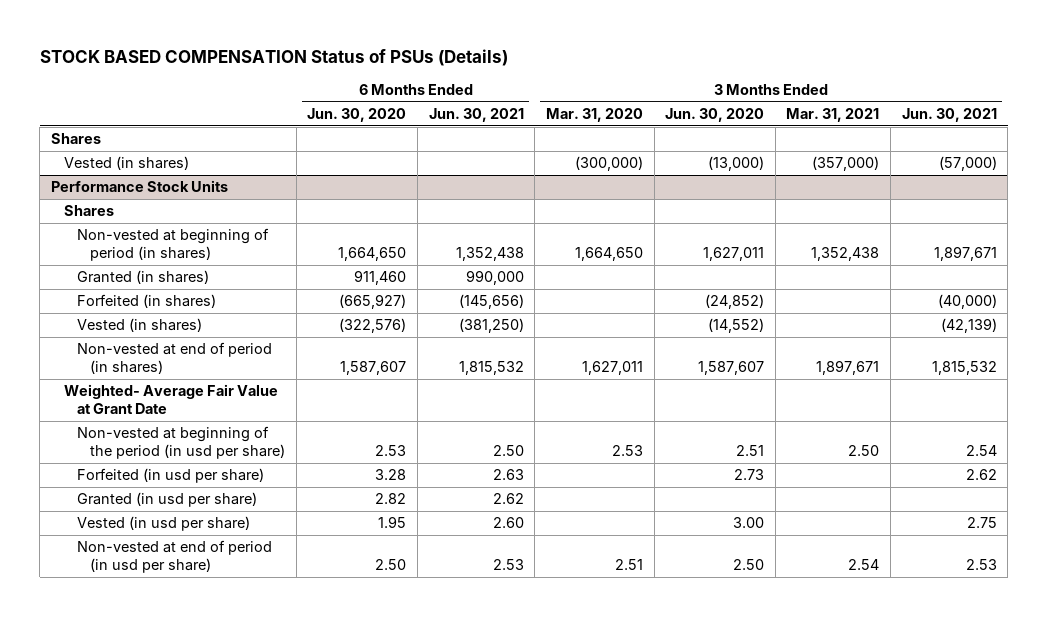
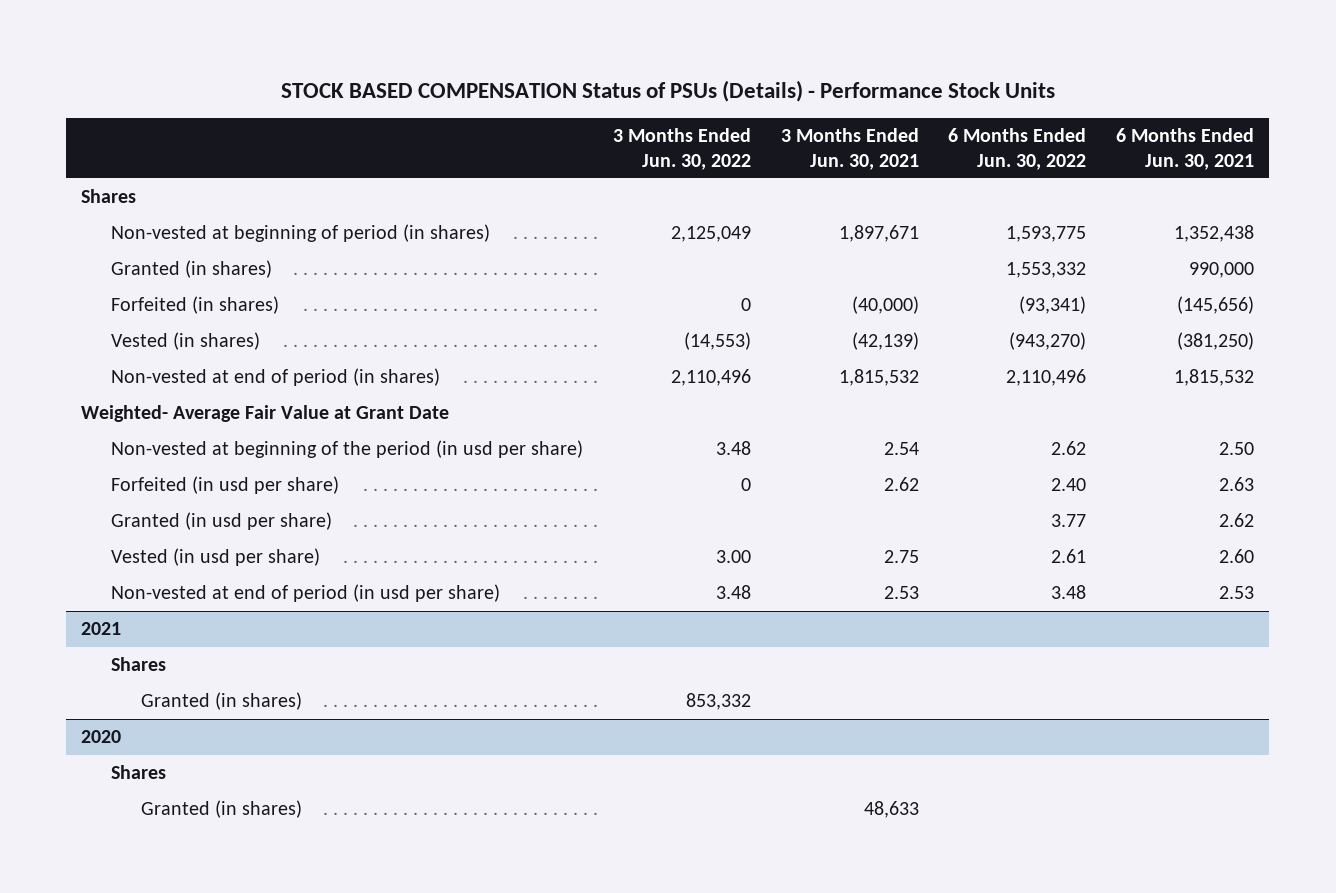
[39,48,508,66] STOCK BASED COMPENSATION Status of PSUs (Details) -> [280,79,1055,102] STOCK BASED COMPENSATION Status of PSUs (Details) - Performance Stock Units
[307,108,407,123] Jun. 30, 2020 -> none
[545,108,643,123] Mar. 31, 2020 -> none
[665,108,765,123] Jun. 30, 2020 -> none
[786,108,880,123] Mar. 31, 2021 -> none
none -> [612,128,751,170] 3 Months Ended Jun. 30, 2022
none -> [948,128,1087,170] 6 Months Ended Jun. 30, 2022
[64,156,190,171] Vested (in shares) -> none
[51,180,229,193] Performance Stock Units -> none
[64,205,115,217] Shares -> none
none -> [81,622,122,636] 2021
none -> [110,657,166,672] Shares
none -> [140,692,302,711] Granted (in shares)
none -> [81,730,122,744] 2020
none -> [110,765,166,780] Shares
none -> [140,800,302,819] Granted (in shares)

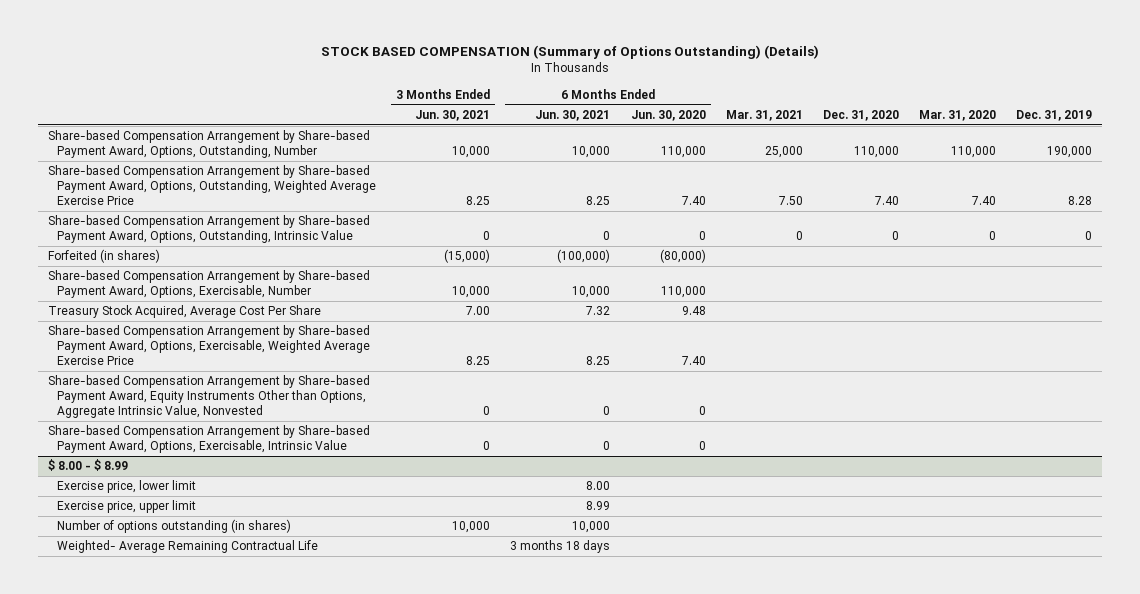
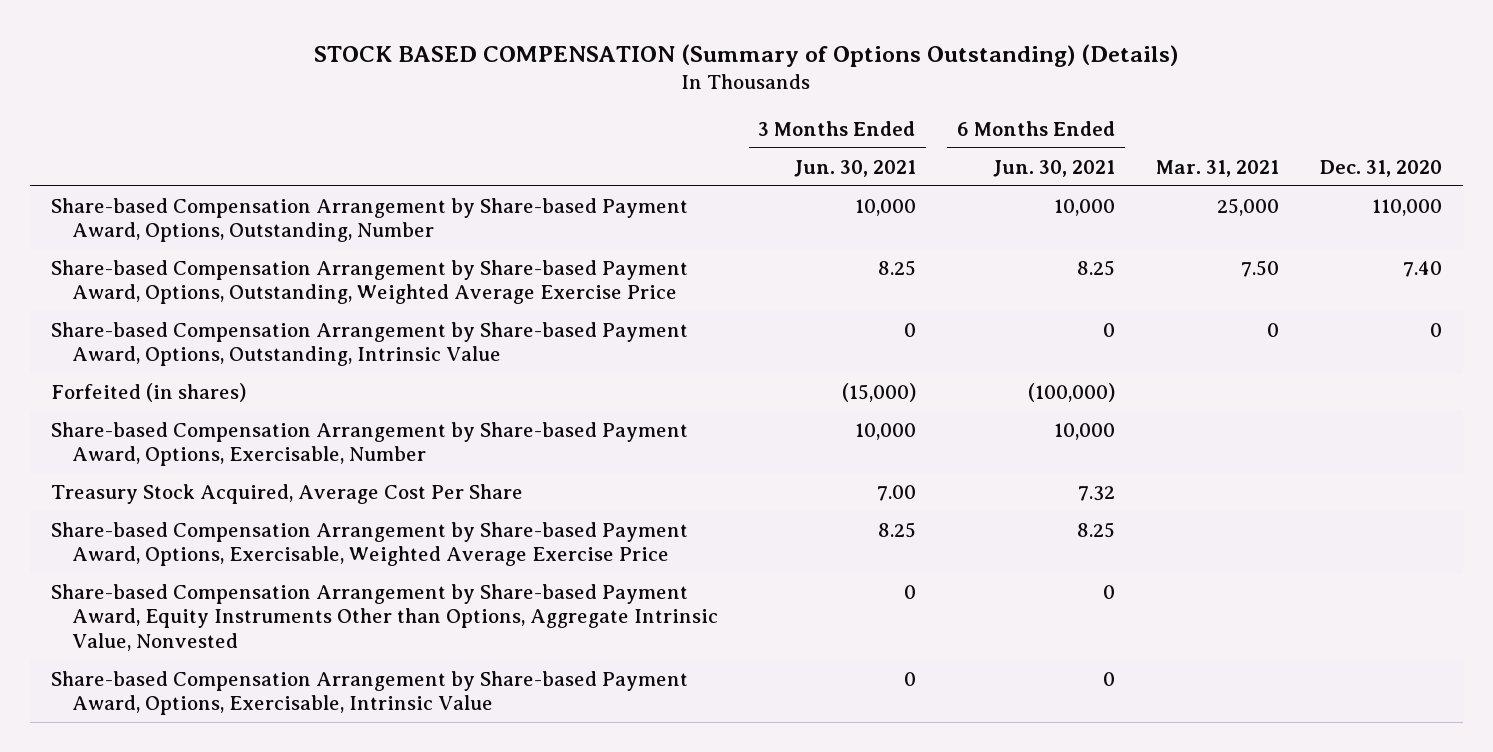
[630,109,706,121] Jun. 30, 2020 -> none
[918,109,996,121] Mar. 31, 2020 -> none
[1016,109,1093,121] Dec. 31, 2019 -> none
[48,459,129,472] $ 8.00 - $ 8.99 -> none
[57,480,197,494] Exercise price, lower limit -> none
[57,500,197,514] Exercise price, upper limit -> none
[57,519,292,534] Number of options outstanding (in shares) -> none
[57,540,319,554] Weighted- Average Remaining Contractual Life -> none

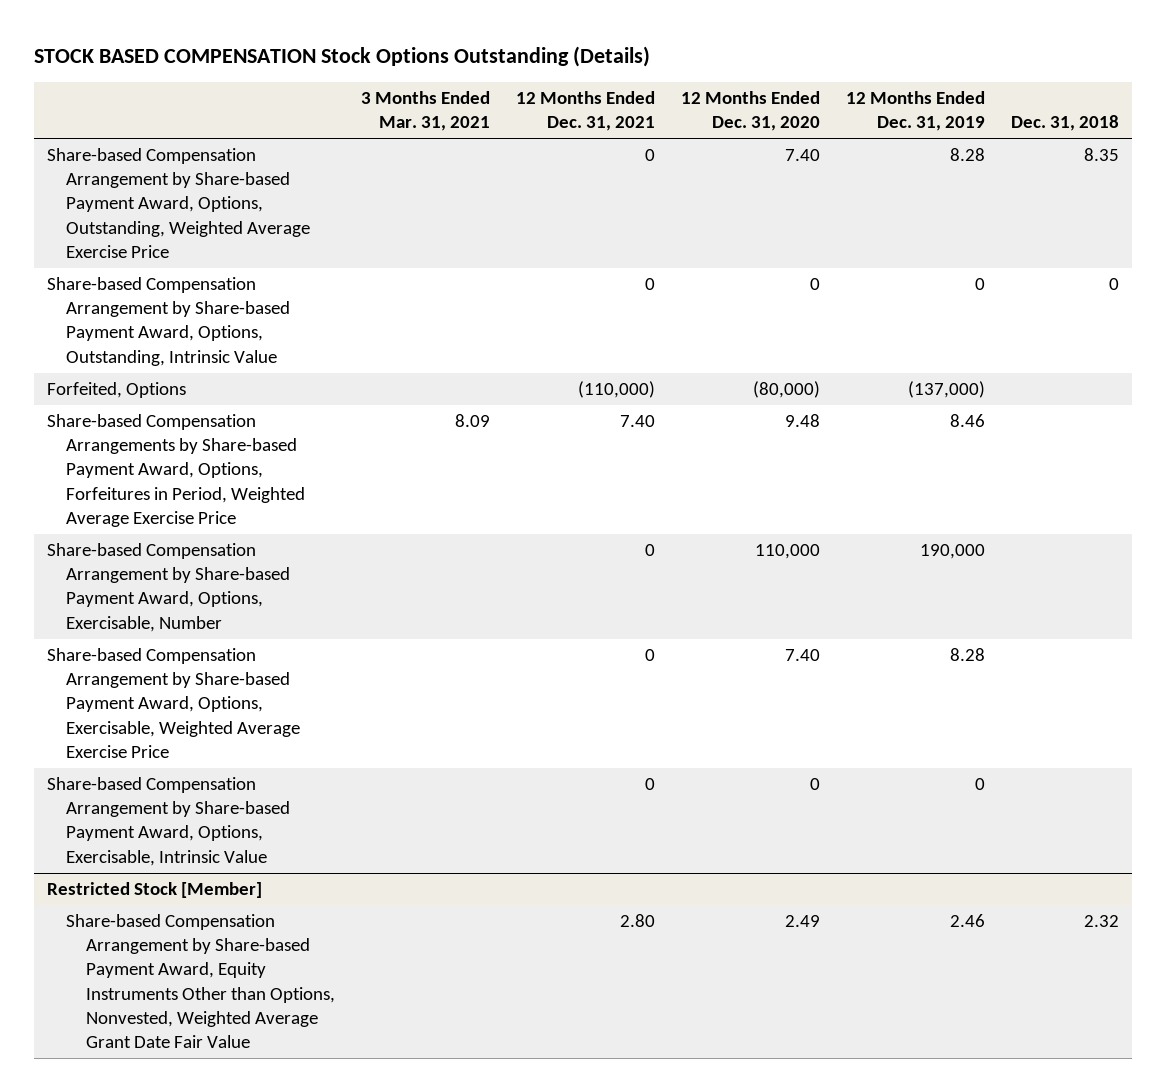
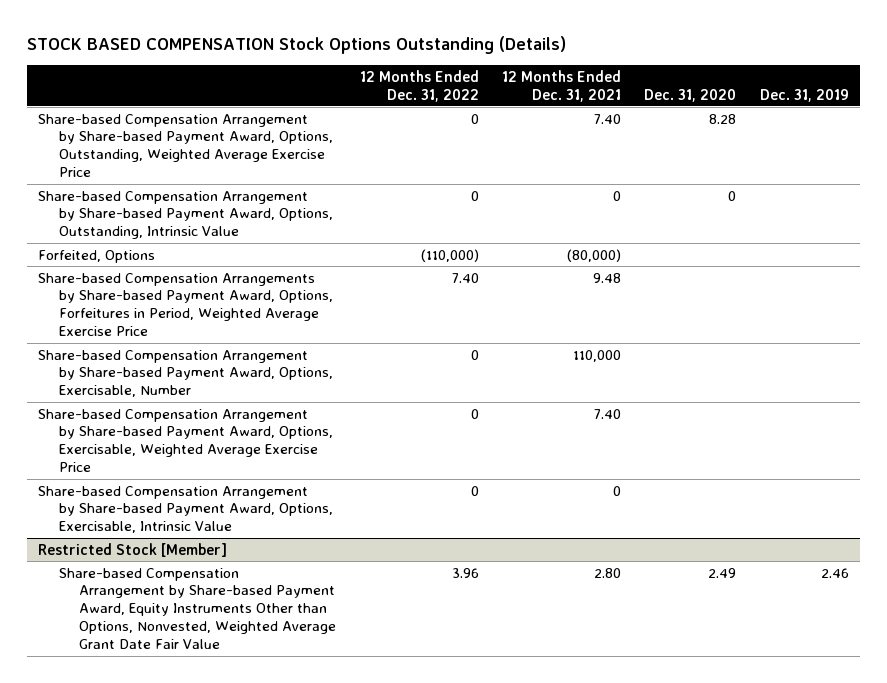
[360,91,490,132] 3 Months Ended Mar. 31, 2021 -> none
[680,91,820,132] 12 Months Ended Dec. 31, 2020 -> none
[846,91,986,132] 12 Months Ended Dec. 31, 2019 -> none
[1011,115,1120,132] Dec. 31, 2018 -> none
none -> [359,69,479,102] 12 Months Ended Dec. 31, 2022
none -> [644,88,737,102] Dec. 31, 2020
none -> [759,88,849,102] Dec. 31, 2019
[644,149,655,162] 0 -> [594,113,622,124] 7.40
[577,381,655,399] (110,000) -> [567,248,622,262] (80,000)
[619,415,655,428] 7.40 -> [593,272,622,283] 9.48
[644,544,655,557] 0 -> [573,349,622,362] 110,000
[644,649,655,662] 0 -> [594,408,622,419] 7.40

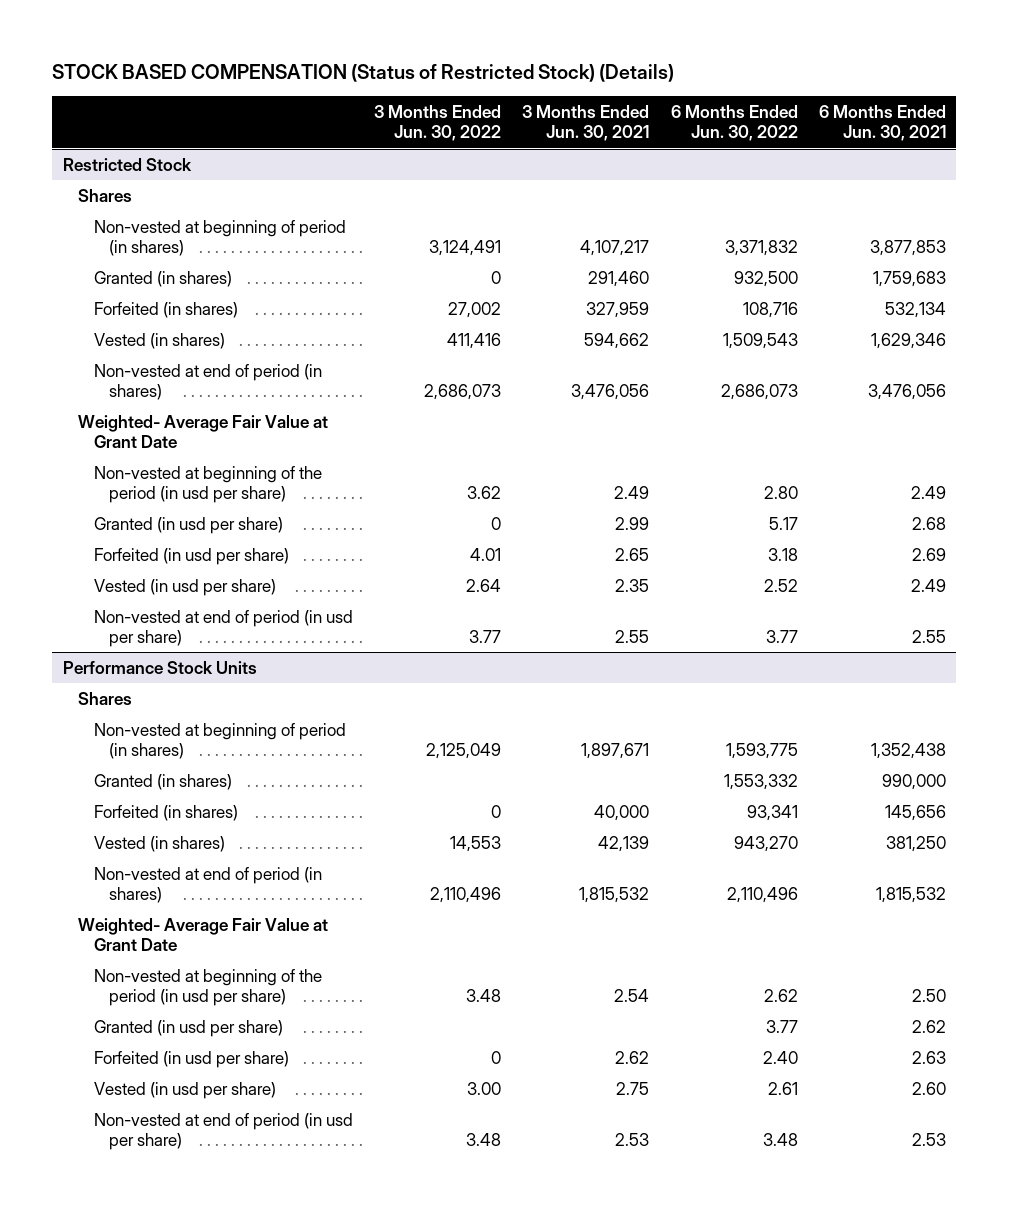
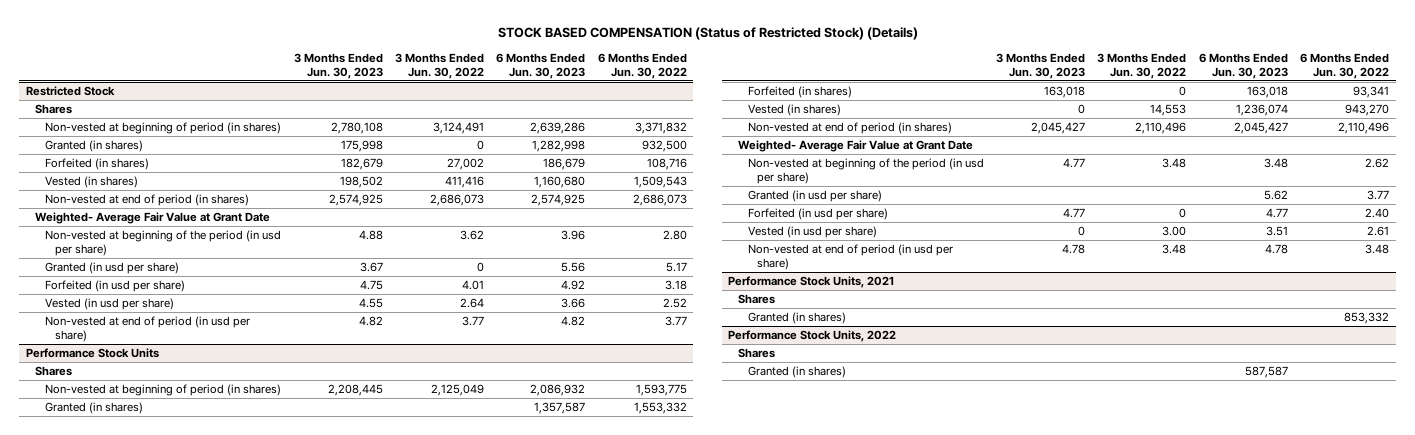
[522,105,650,142] 3 Months Ended Jun. 30, 2021 -> none
[818,105,946,142] 6 Months Ended Jun. 30, 2021 -> none
none -> [293,52,383,79] 3 Months Ended Jun. 30, 2023
none -> [496,52,586,79] 6 Months Ended Jun. 30, 2023
none -> [728,276,895,289] Performance Stock Units, 2021
none -> [737,294,775,305] Shares
none -> [747,312,846,325] Granted (in shares)
none -> [728,330,897,343] Performance Stock Units, 2022
none -> [737,348,775,359] Shares
none -> [747,366,846,379] Granted (in shares)

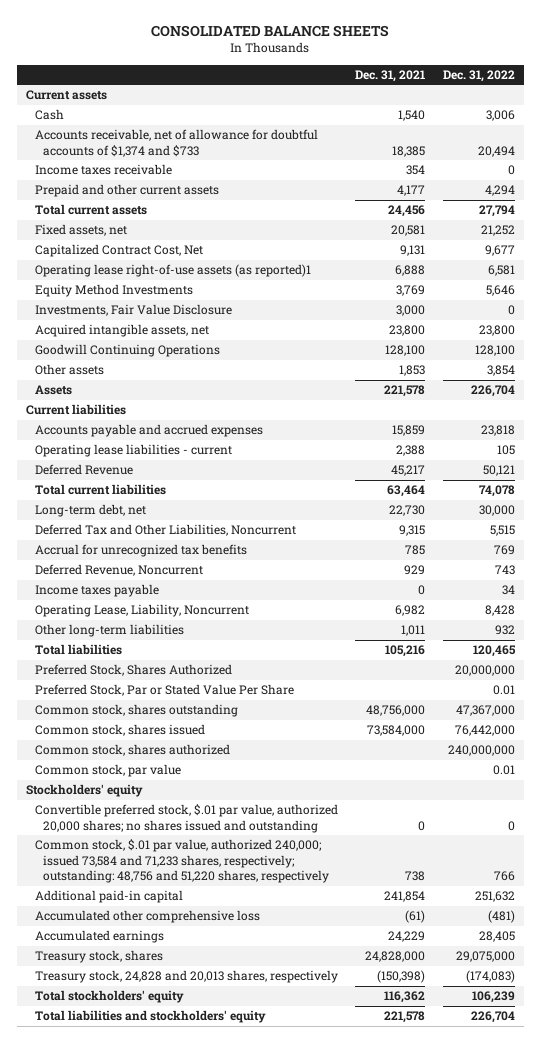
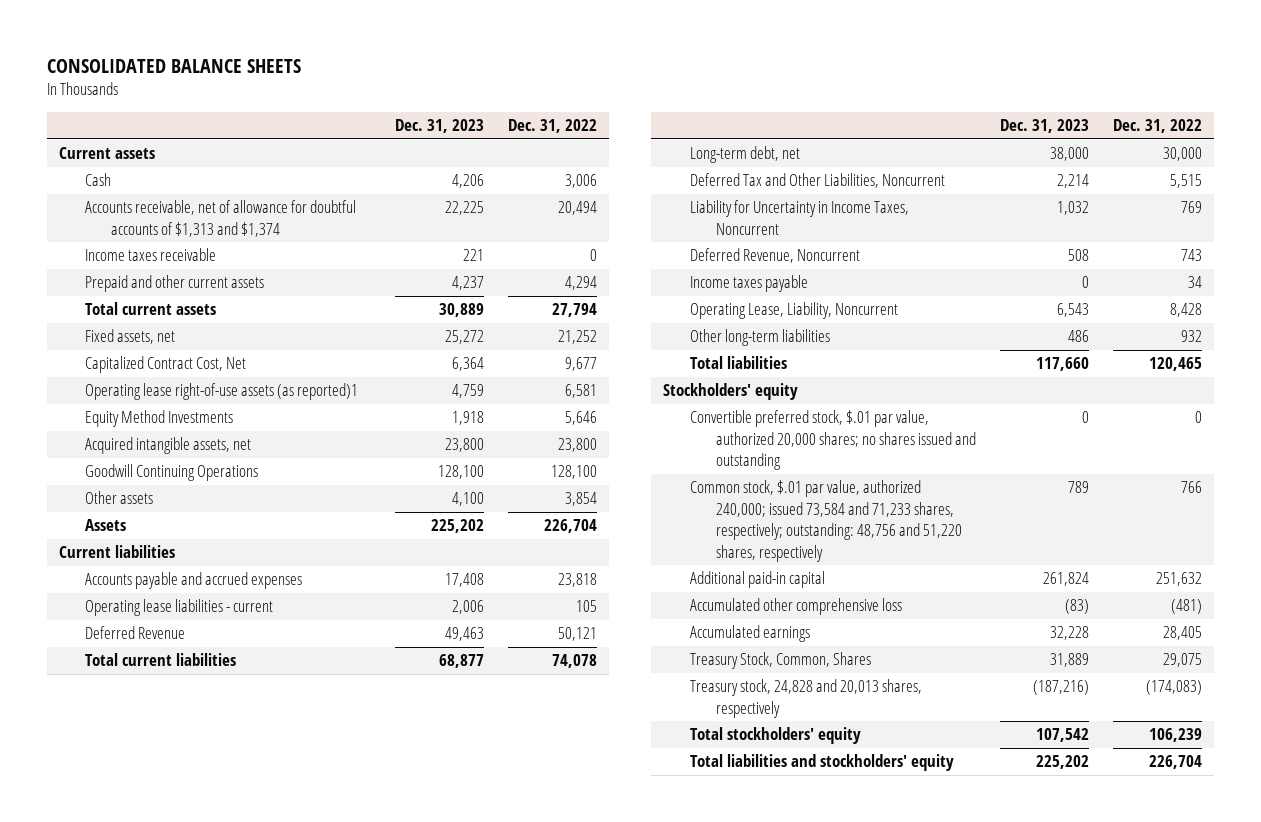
[355,69,426,82] Dec. 31, 2021 -> none
none -> [395,119,485,134] Dec. 31, 2023
[34,129,318,157] Accounts receivable, net of allowance for doubtful accounts of $1,374 and $733 -> [85,200,357,237] Accounts receivable, net of allowance for doubtful accounts of $1,313 and $1,374
[34,304,232,317] Investments, Fair Value Disclosure -> none
[34,544,247,558] Accrual for unrecognized tax benefits -> [689,200,909,235] Liability for Uncertainty in Income Taxes, Noncurrent
[34,664,232,677] Preferred Stock, Shares Authorized -> none
[34,684,294,697] Preferred Stock, Par or Stated Value Per Share -> none
[34,704,238,718] Common stock, shares outstanding -> none
[34,724,205,737] Common stock, shares issued -> none
[34,744,230,757] Common stock, shares authorized -> none
[34,764,181,778] Common stock, par value -> none
[34,950,163,964] Treasury stock, shares -> [689,652,871,670] Treasury Stock, Common, Shares
[455,951,515,963] 29,075,000 -> [1163,653,1203,668] 29,075

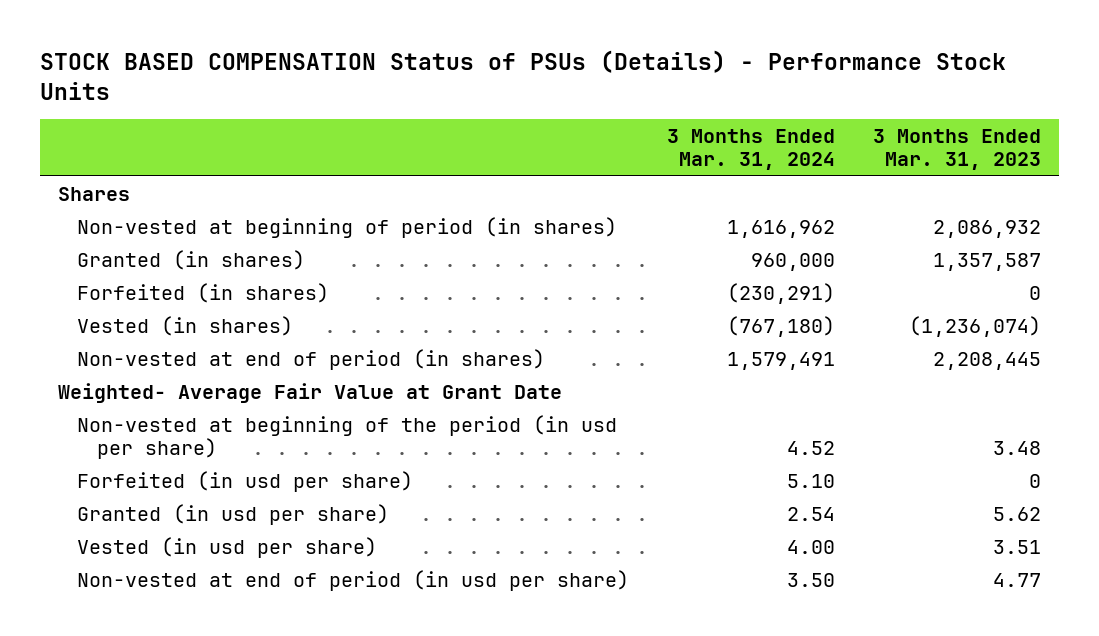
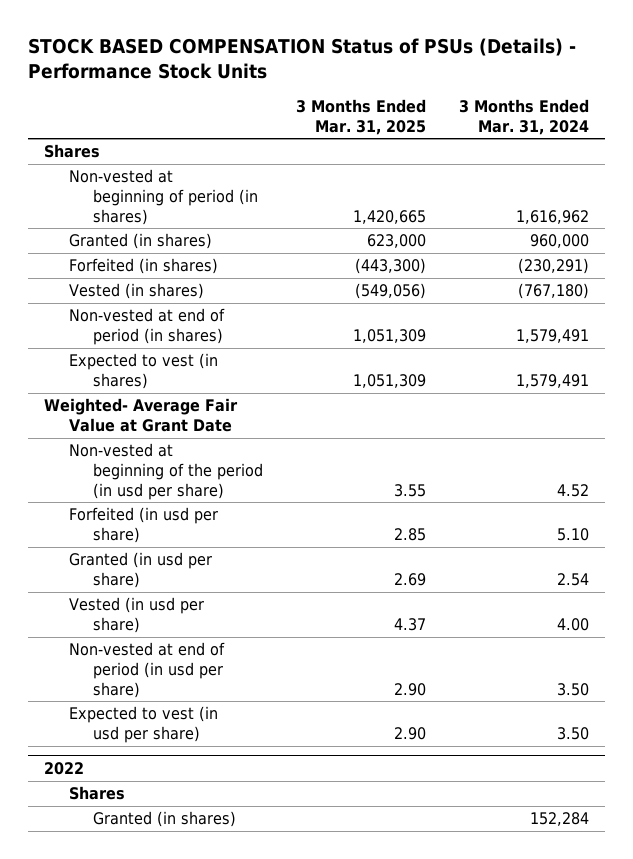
[872,129,1041,170] 3 Months Ended Mar. 31, 2023 -> none
none -> [295,98,426,135] 3 Months Ended Mar. 31, 2025
none -> [68,353,218,390] Expected to vest (in shares)
none -> [68,706,218,744] Expected to vest (in usd per share)
none -> [44,762,85,776] 2022
none -> [68,786,125,801] Shares
none -> [92,811,236,828] Granted (in shares)

